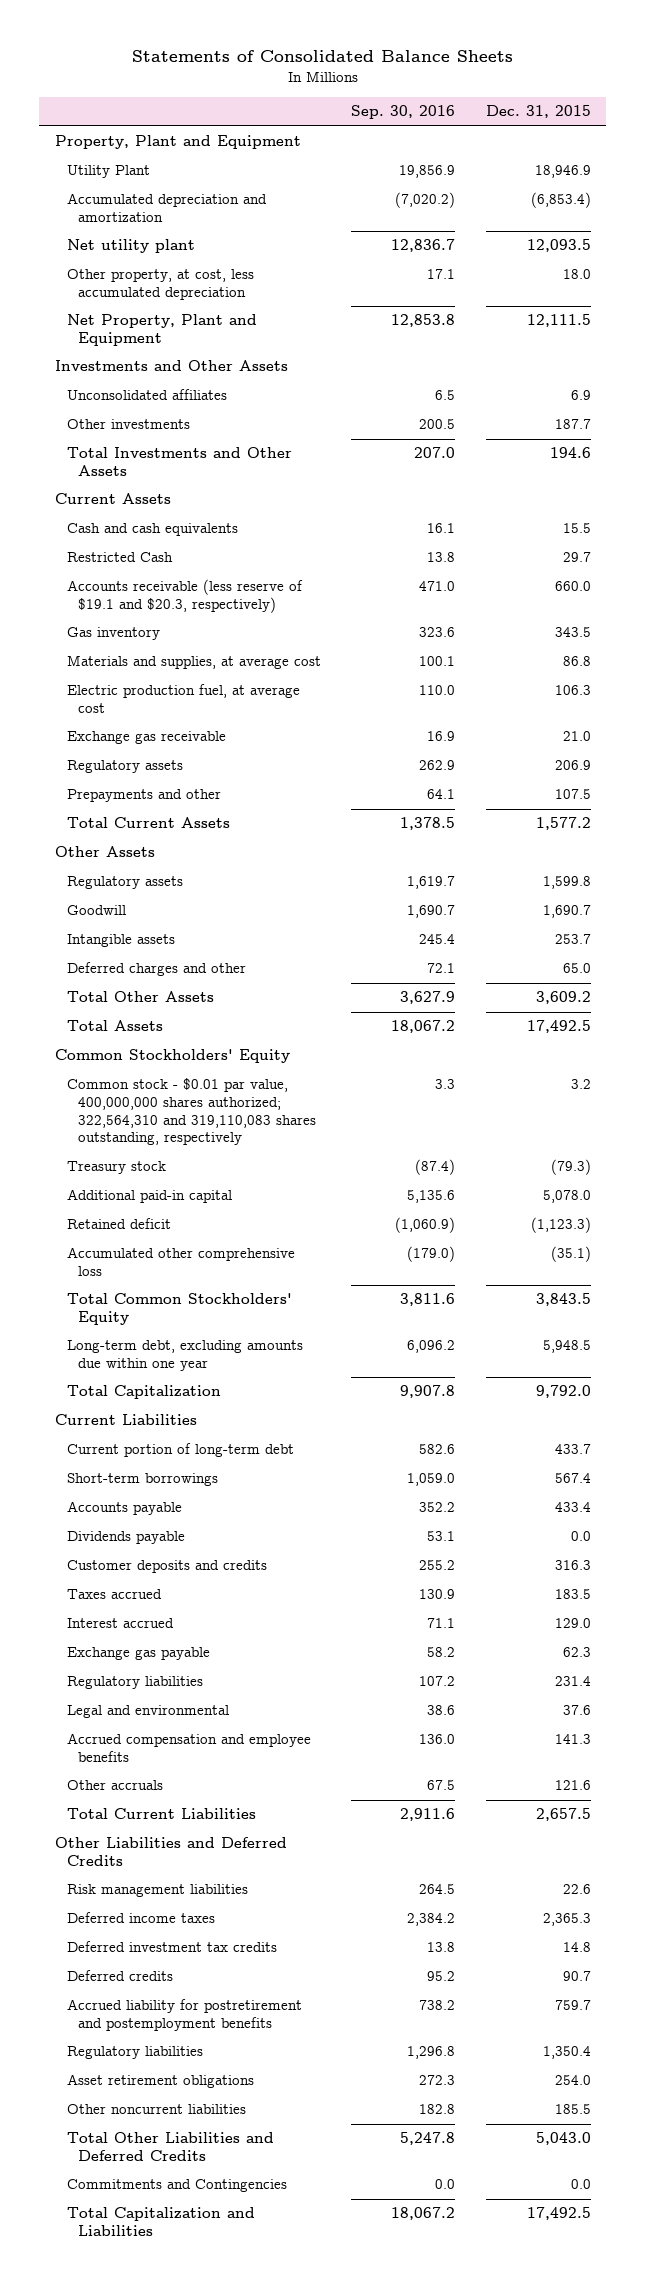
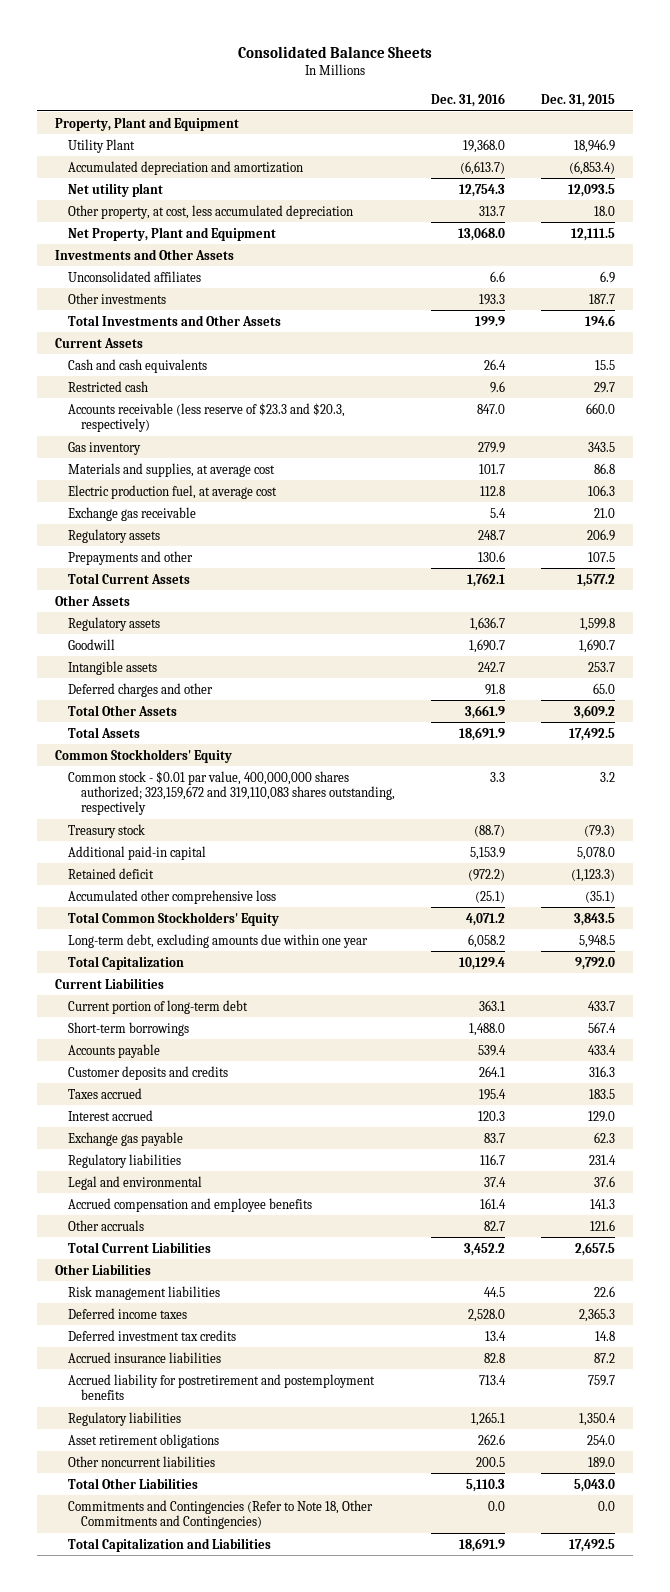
[131,50,513,63] Statements of Consolidated Balance Sheets -> [238,45,433,58] Consolidated Balance Sheets
[351,105,456,120] Sep. 30, 2016 -> none
none -> [431,93,506,108] Dec. 31, 2016
[66,552,173,563] Restricted Cash -> [68,380,149,392] Restricted cash
[66,579,303,614] Accounts receivable (less reserve of $19.1 and $20.3, respectively) -> [68,402,346,432] Accounts receivable (less reserve of $23.3 and $20.3, respectively)
[66,1078,317,1146] Common stock - $0.01 par value, 400,000,000 shares authorized; 322,564,310 and 319,110,083 shares outstanding, respectively -> [68,770,396,816] Common stock - $0.01 par value, 400,000,000 shares authorized; 323,159,672 and 319,110,083 shares outstanding, respectively
[66,1531,185,1545] Dividends payable -> none
[54,1837,287,1867] Other Liabilities and Deferred Credits -> [55,1263,152,1275] Other Liabilities
[66,1970,173,1982] Deferred credits -> none
none -> [68,1351,222,1363] Accrued insurance liabilities
[554,2104,591,2115] 185.5 -> [587,1456,615,1468] 189.0
[66,2132,274,2162] Total Other Liabilities and Deferred Credits -> [68,1477,199,1489] Total Other Liabilities
[66,2179,287,2193] Commitments and Contingencies -> [68,1499,374,1529] Commitments and Contingencies (Refer to Note 18, Other Commitments and Contingencies)

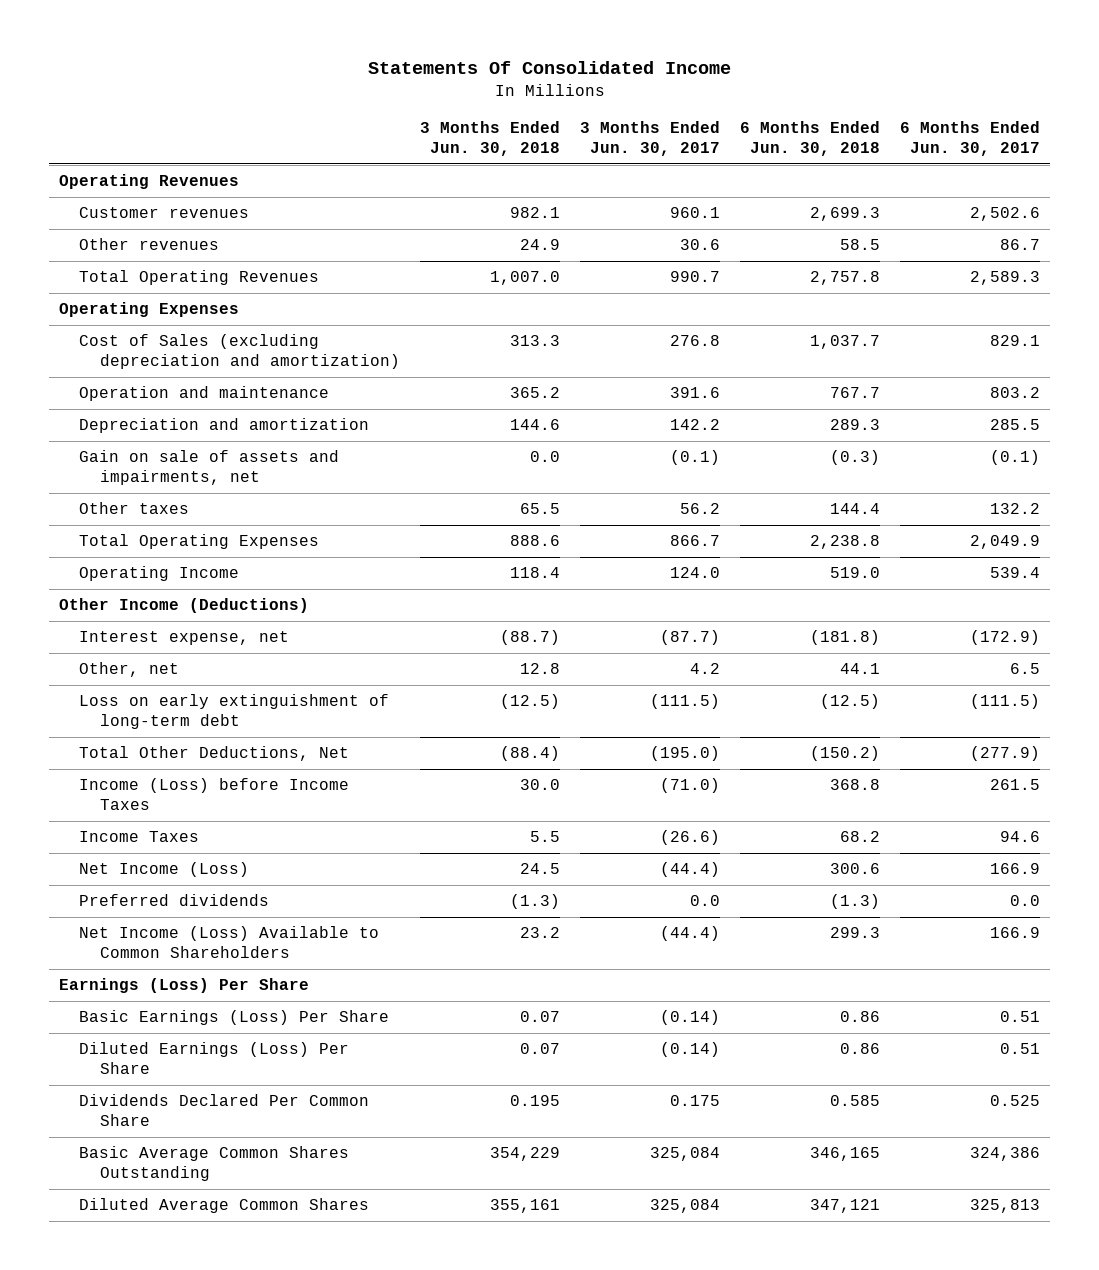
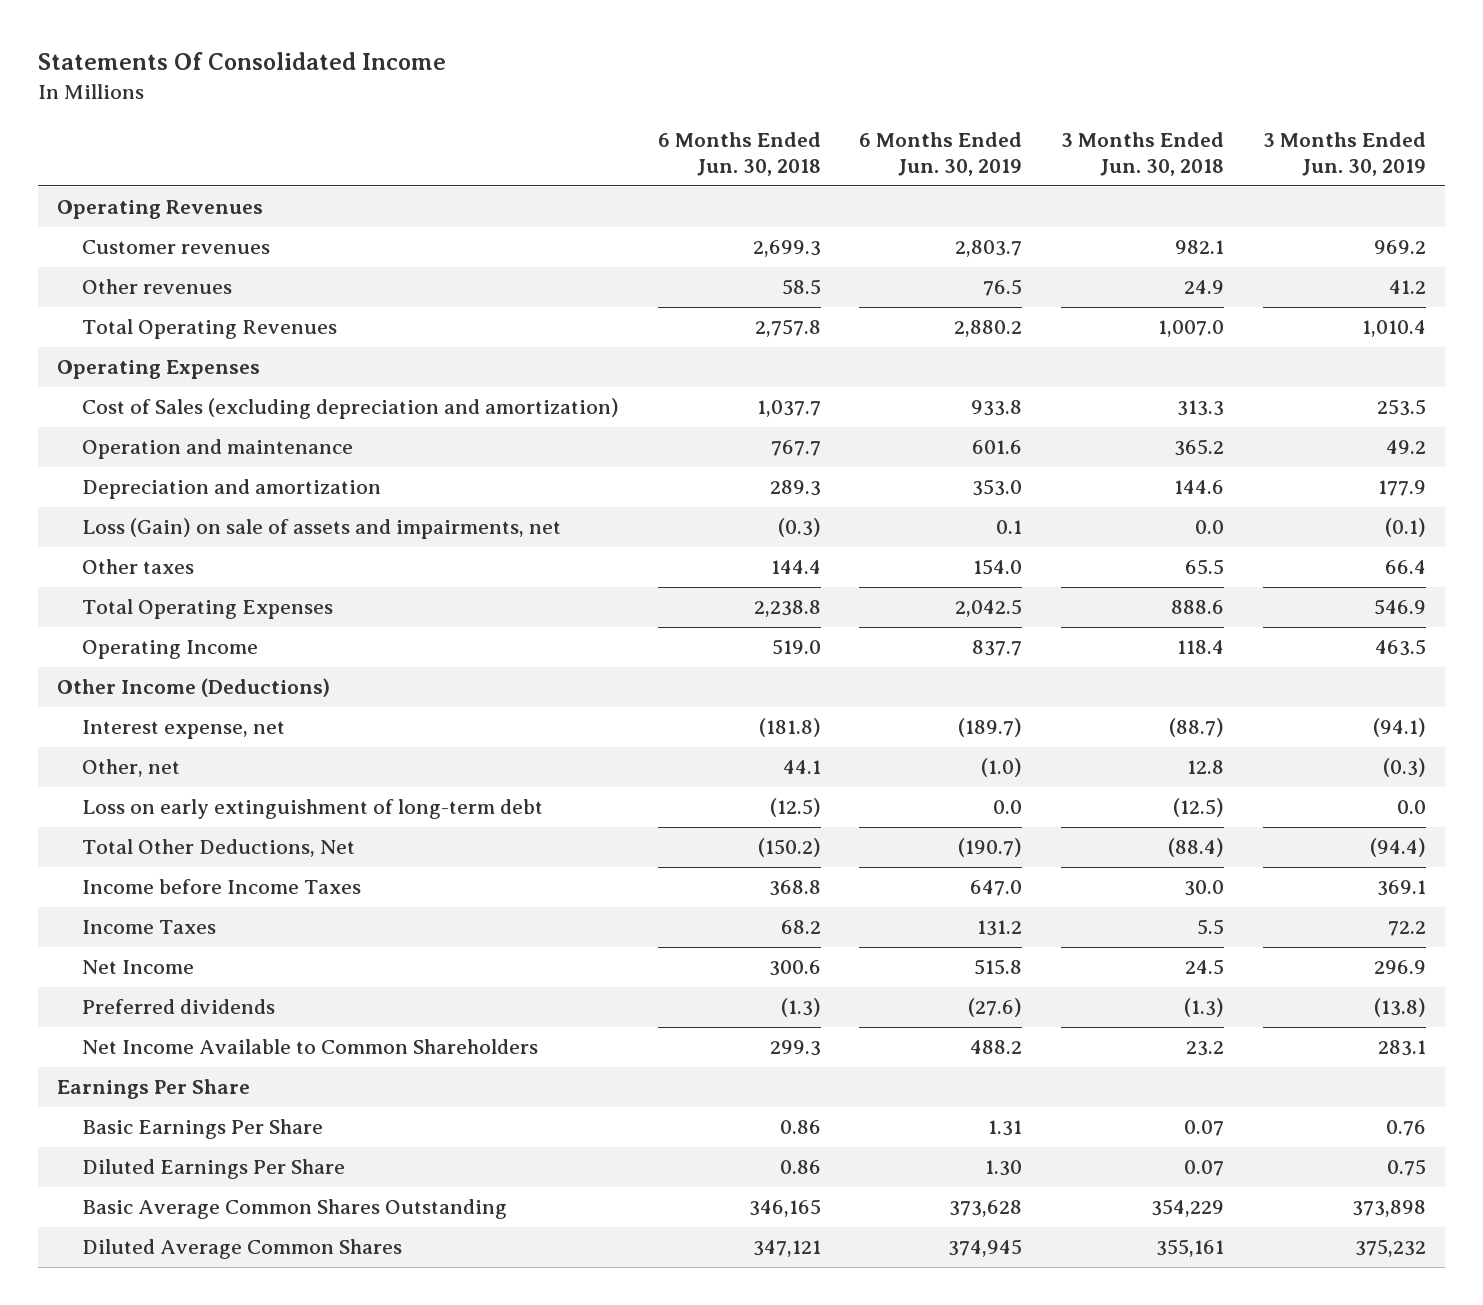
[580,120,721,156] 3 Months Ended Jun. 30, 2017 -> none
[900,120,1041,156] 6 Months Ended Jun. 30, 2017 -> none
none -> [859,132,1023,177] 6 Months Ended Jun. 30, 2019
none -> [1262,132,1426,177] 3 Months Ended Jun. 30, 2019
[79,450,340,486] Gain on sale of assets and impairments, net -> [82,518,562,540] Loss (Gain) on sale of assets and impairments, net
[79,778,350,811] Income (Loss) before Income Taxes -> [82,879,362,895] Income before Income Taxes
[79,862,250,878] Net Income (Loss) -> [82,960,195,975] Net Income
[79,1094,370,1127] Dividends Declared Per Common Share -> none
[79,926,380,959] Net Income (Loss) Available to Common Shareholders -> [82,1039,539,1055] Net Income Available to Common Shareholders
[58,978,309,994] Earnings (Loss) Per Share -> [56,1079,250,1100] Earnings Per Share
[79,1010,390,1026] Basic Earnings (Loss) Per Share -> [82,1119,324,1140] Basic Earnings Per Share
[79,1042,350,1075] Diluted Earnings (Loss) Per Share -> [82,1159,346,1180] Diluted Earnings Per Share

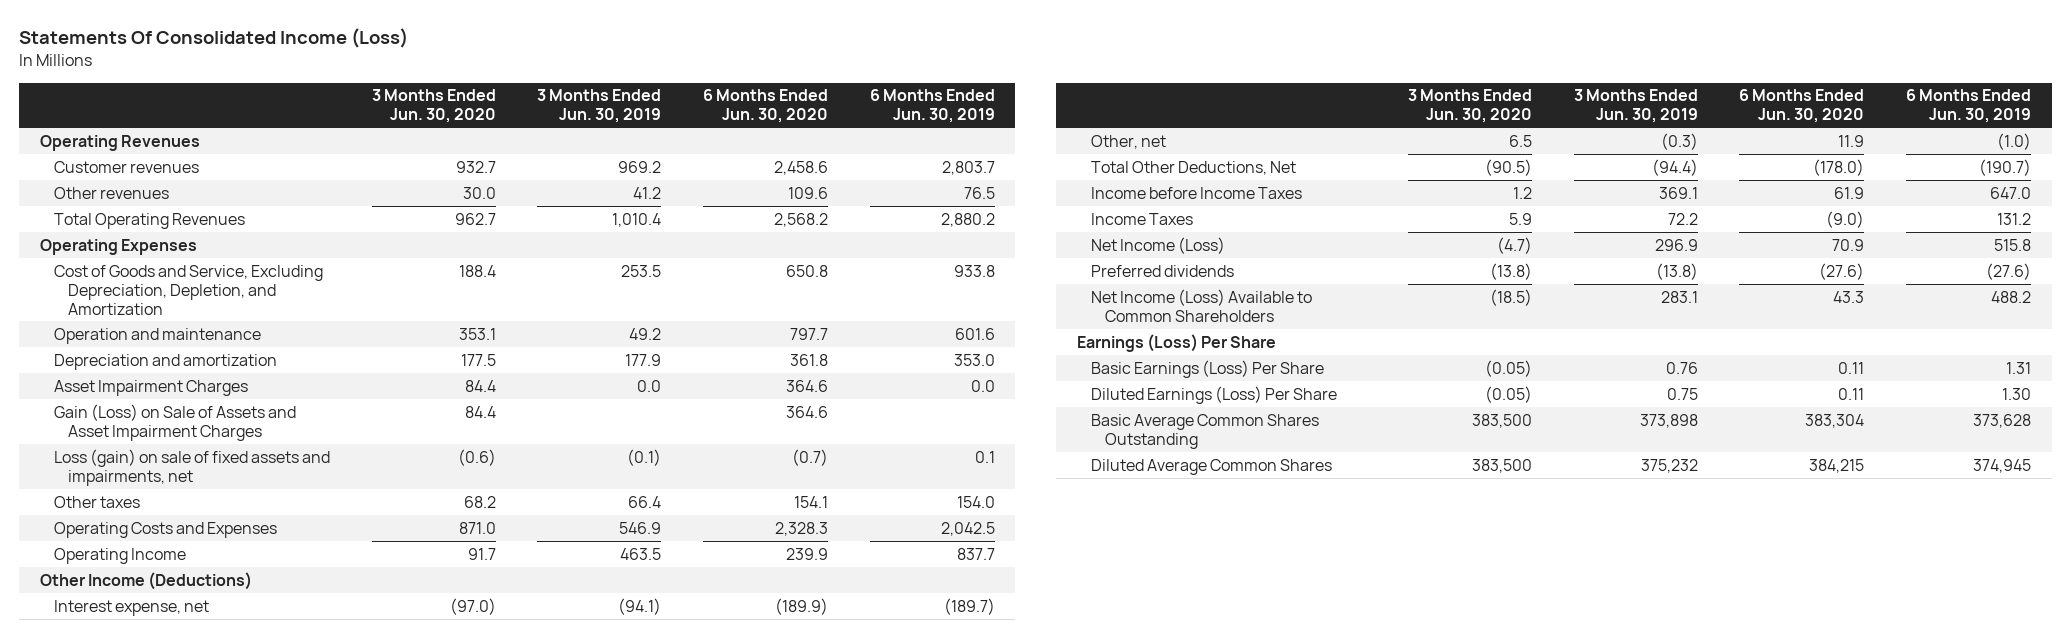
[37,52,446,71] Statements Of Consolidated Income -> [19,28,409,49] Statements Of Consolidated Income (Loss)
[657,132,821,177] 6 Months Ended Jun. 30, 2018 -> none
[1061,132,1225,177] 3 Months Ended Jun. 30, 2018 -> none
none -> [371,89,496,124] 3 Months Ended Jun. 30, 2020
none -> [702,89,828,124] 6 Months Ended Jun. 30, 2020
[82,398,620,420] Cost of Sales (excluding depreciation and amortization) -> [54,264,324,315] Cost of Goods and Service, Excluding Depreciation, Depletion, and Amortization
none -> [54,379,249,396] Asset Impairment Charges
none -> [54,403,297,441] Gain (Loss) on Sale of Assets and Asset Impairment Charges
[82,518,562,540] Loss (Gain) on sale of assets and impairments, net -> [54,448,331,486] Loss (gain) on sale of fixed assets and impairments, net
[82,599,334,620] Total Operating Expenses -> [54,521,278,538] Operating Costs and Expenses
[82,799,544,820] Loss on early extinguishment of long-term debt -> none
[82,960,195,975] Net Income -> [1090,236,1225,254] Net Income (Loss)
[82,1039,539,1055] Net Income Available to Common Shareholders -> [1090,288,1312,322] Net Income (Loss) Available to Common Shareholders
[56,1079,250,1100] Earnings Per Share -> [1076,333,1276,352] Earnings (Loss) Per Share
[82,1119,324,1140] Basic Earnings Per Share -> [1090,359,1324,378] Basic Earnings (Loss) Per Share
[82,1159,346,1180] Diluted Earnings Per Share -> [1090,385,1337,404] Diluted Earnings (Loss) Per Share

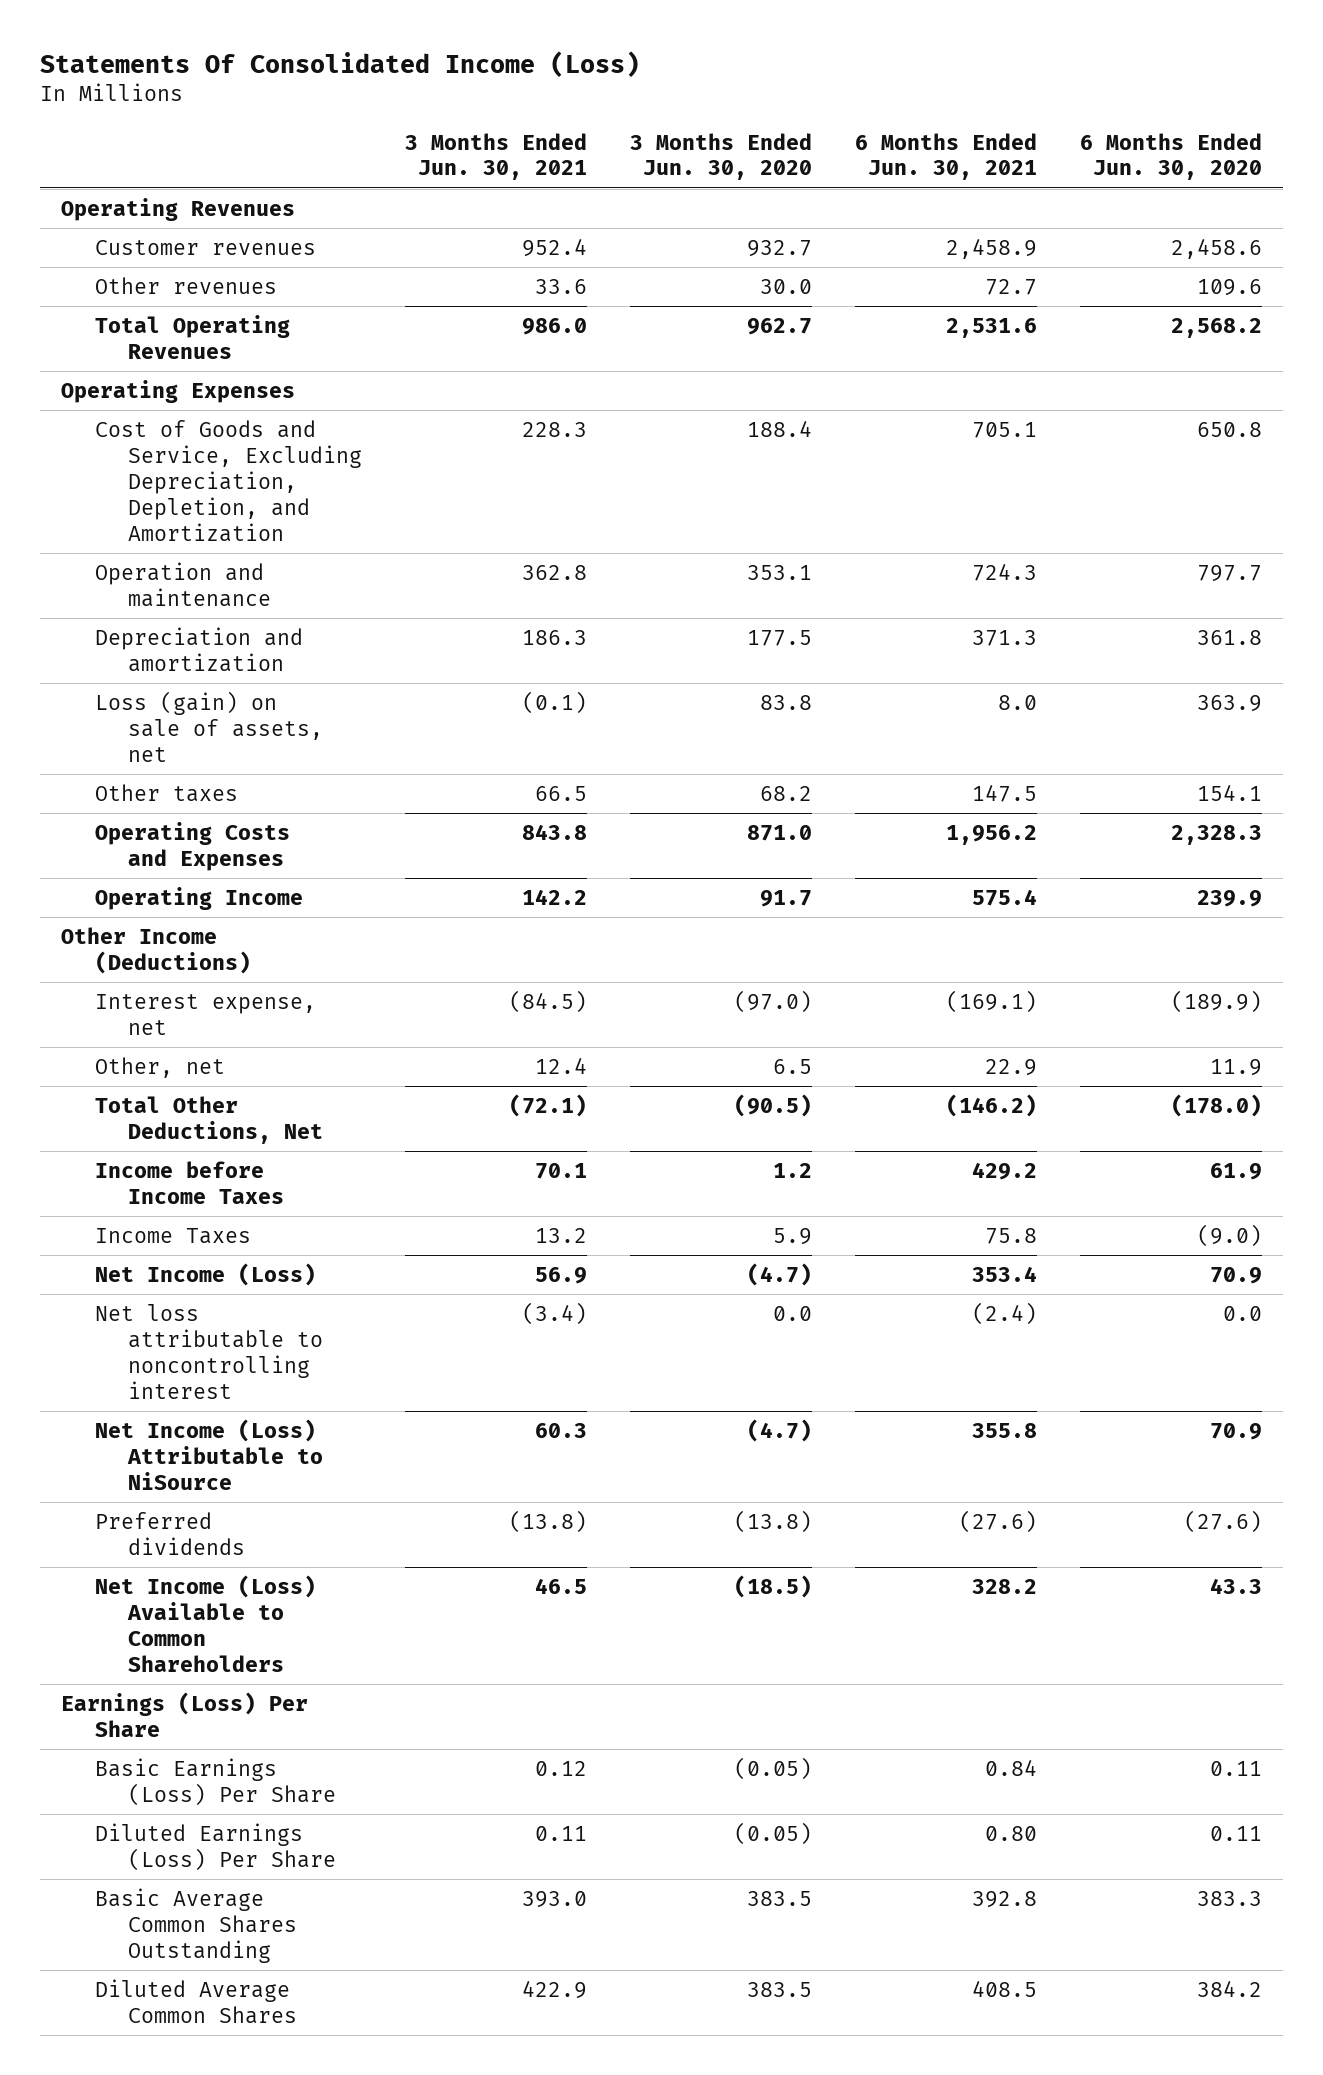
[537,89,662,124] 3 Months Ended Jun. 30, 2019 -> none
[869,89,995,124] 6 Months Ended Jun. 30, 2019 -> none
none -> [404,132,587,181] 3 Months Ended Jun. 30, 2021
none -> [854,132,1037,181] 6 Months Ended Jun. 30, 2021
[54,379,249,396] Asset Impairment Charges -> none
[54,403,297,441] Gain (Loss) on Sale of Assets and Asset Impairment Charges -> none
[54,448,331,486] Loss (gain) on sale of fixed assets and impairments, net -> [94,691,323,762] Loss (gain) on sale of assets, net
[457,448,496,466] (0.6) -> [759,695,812,711] 83.8
[791,448,828,466] (0.7) -> [1196,695,1262,713] 363.9
none -> [94,1304,323,1399] Net loss attributable to noncontrolling interest
none -> [94,1419,323,1490] Net Income (Loss) Attributable to NiSource
[1472,413,1533,428] 383,500 -> [746,1891,812,1907] 383.5
[1805,413,1865,428] 383,304 -> [1196,1891,1262,1907] 383.3
[1472,458,1533,473] 383,500 -> [746,1982,812,1998] 383.5
[1809,458,1865,473] 384,215 -> [1196,1980,1262,1998] 384.2

